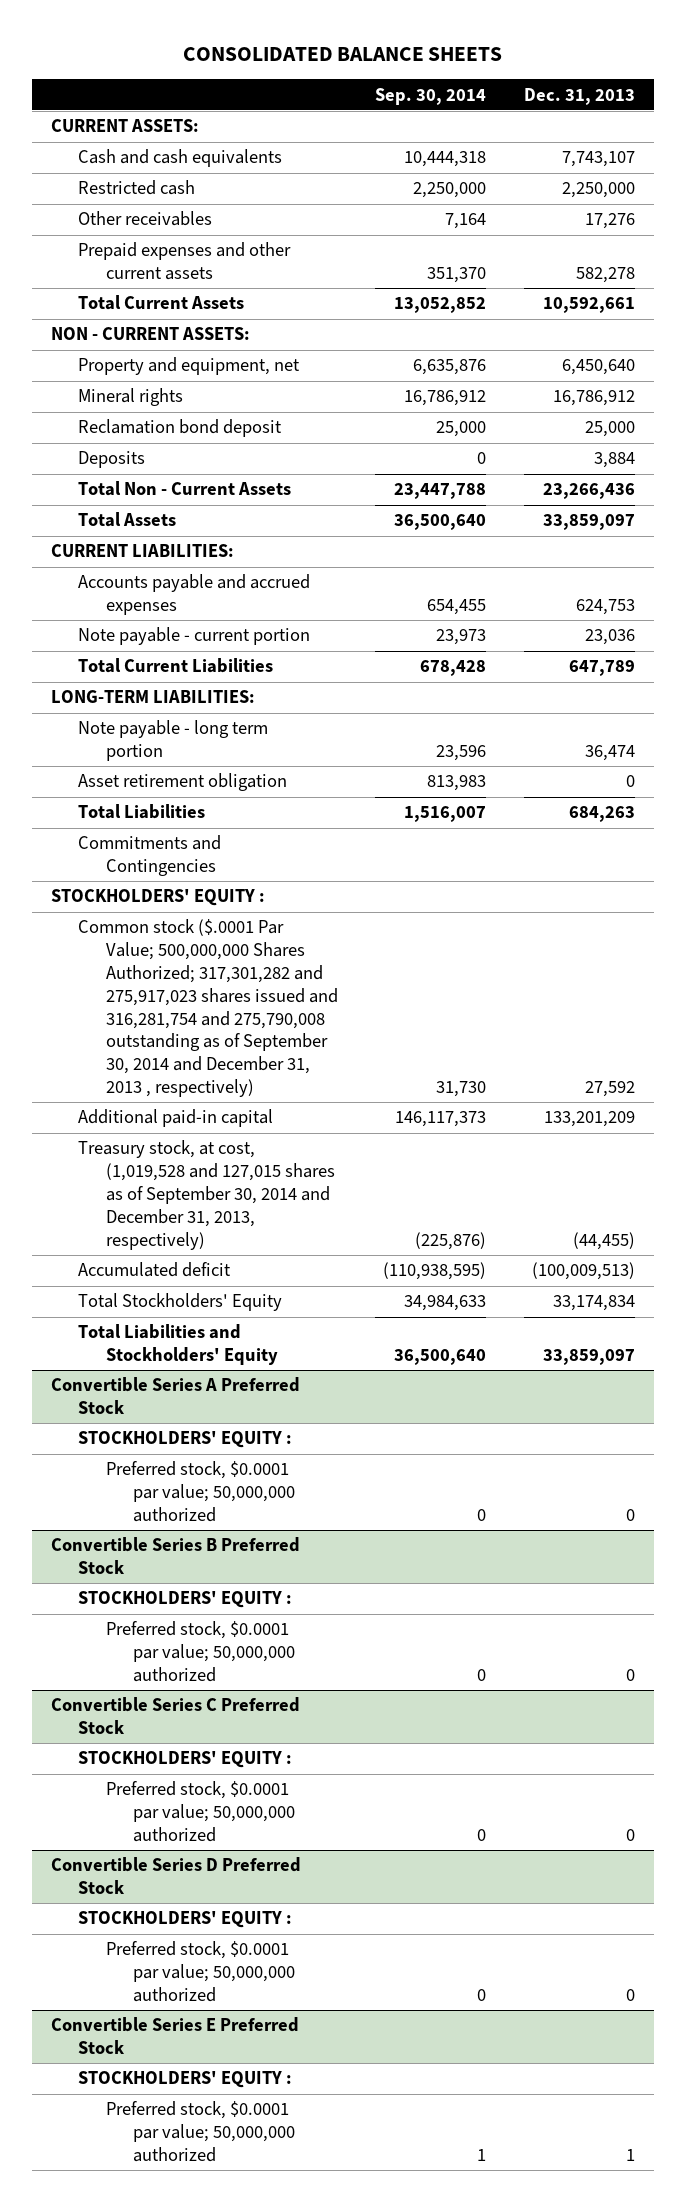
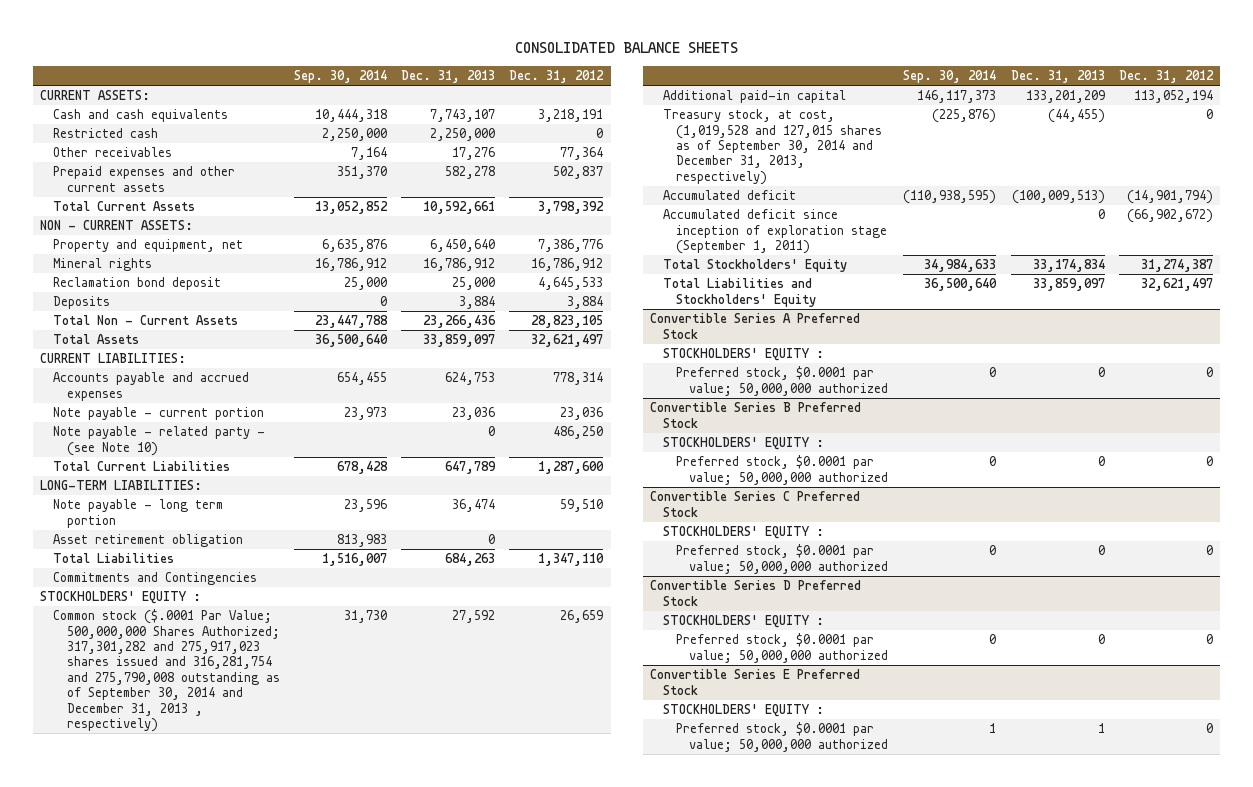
none -> [509,70,605,84] Dec. 31, 2012
none -> [53,426,266,456] Note payable - related party - (see Note 10)
none -> [662,209,888,254] Accumulated deficit since inception of exploration stage (September 1, 2011)

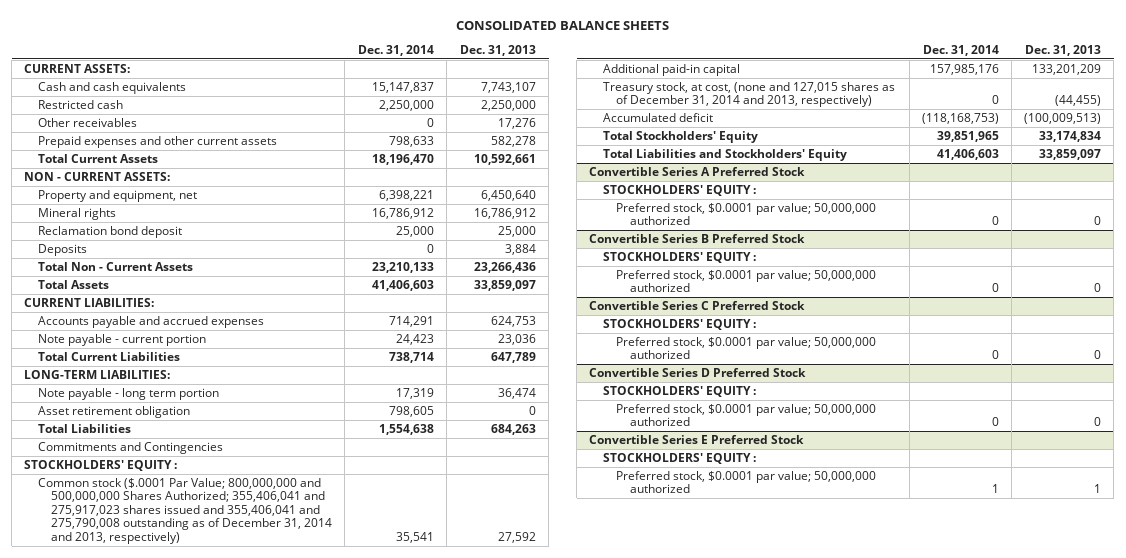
[293,70,387,84] Sep. 30, 2014 -> none
[509,70,605,84] Dec. 31, 2012 -> none
none -> [358,44,435,56] Dec. 31, 2014
[53,426,266,456] Note payable - related party - (see Note 10) -> none
[53,609,280,733] Common stock ($.0001 Par Value; 500,000,000 Shares Authorized; 317,301,282 and 275,917,023 shares issued and 316,281,754 and 275,790,008 outstanding as of September 30, 2014 and December 31, 2013 , respectively) -> [37,477,333,544] Common stock ($.0001 Par Value; 800,000,000 and 500,000,000 Shares Authorized; 355,406,041 and 275,917,023 shares issued and 355,406,041 and 275,790,008 outstanding as of December 31, 2014 and 2013, respectively)
[662,109,883,185] Treasury stock, at cost, (1,019,528 and 127,015 shares as of September 30, 2014 and December 31, 2013, respectively) -> [602,81,895,108] Treasury stock, at cost, (none and 127,015 shares as of December 31, 2014 and 2013, respectively)
[662,209,888,254] Accumulated deficit since inception of exploration stage (September 1, 2011) -> none

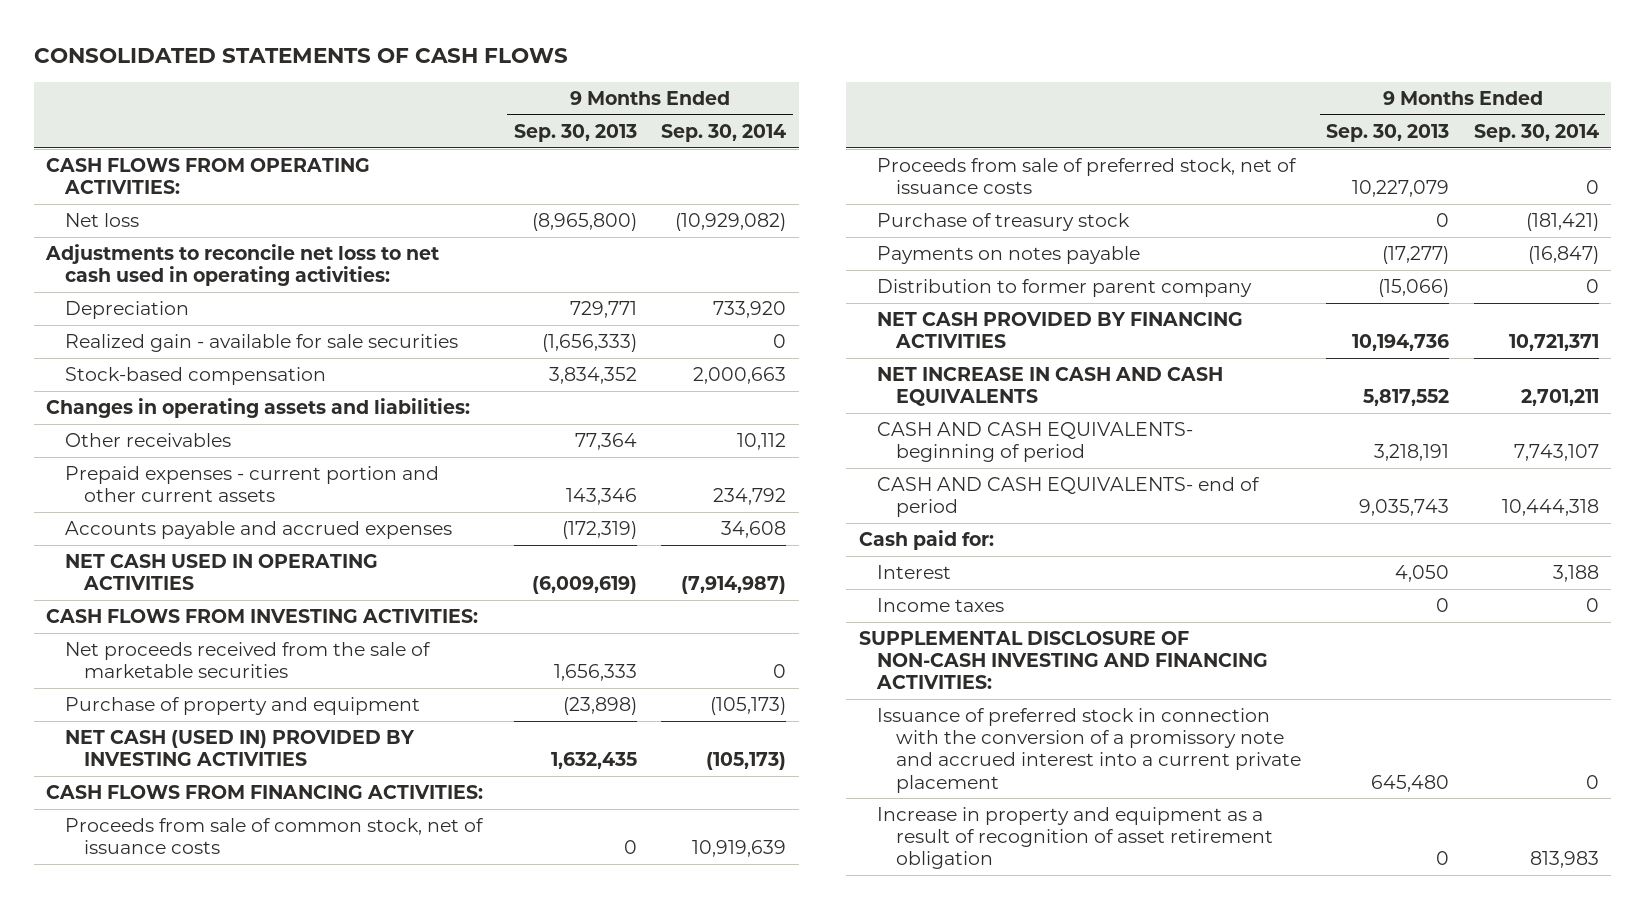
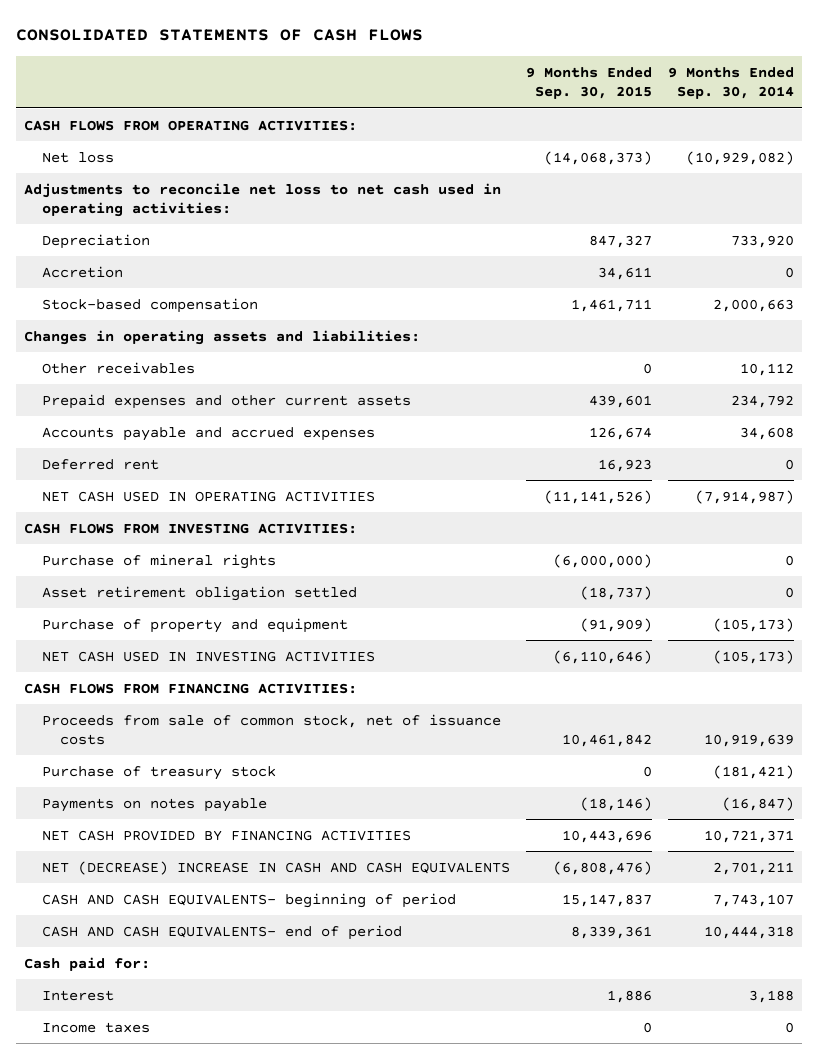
[513,124,637,143] Sep. 30, 2013 -> none
none -> [525,66,652,100] 9 Months Ended Sep. 30, 2015
[64,334,458,353] Realized gain - available for sale securities -> none
none -> [41,265,123,278] Accretion
[64,466,439,503] Prepaid expenses - current portion and other current assets -> [41,393,411,409] Prepaid expenses and other current assets
none -> [41,458,159,470] Deferred rent
[64,642,431,679] Net proceeds received from the sale of marketable securities -> none
none -> [41,553,276,569] Purchase of mineral rights
none -> [41,585,357,601] Asset retirement obligation settled
[64,730,415,767] NET CASH (USED IN) PROVIDED BY INVESTING ACTIVITIES -> [41,650,375,662] NET CASH USED IN INVESTING ACTIVITIES
[877,158,1298,195] Proceeds from sale of preferred stock, net of issuance costs -> none
[877,279,1253,298] Distribution to former parent company -> none
[877,367,1224,407] NET INCREASE IN CASH AND CASH EQUIVALENTS -> [41,860,510,875] NET (DECREASE) INCREASE IN CASH AND CASH EQUIVALENTS
[858,631,1269,690] SUPPLEMENTAL DISCLOSURE OF NON-CASH INVESTING AND FINANCING ACTIVITIES: -> none
[877,708,1302,793] Issuance of preferred stock in connection with the conversion of a promissory note and accrued interest into a current private placement -> none
[877,807,1274,870] Increase in property and equipment as a result of recognition of asset retirement obligation -> none

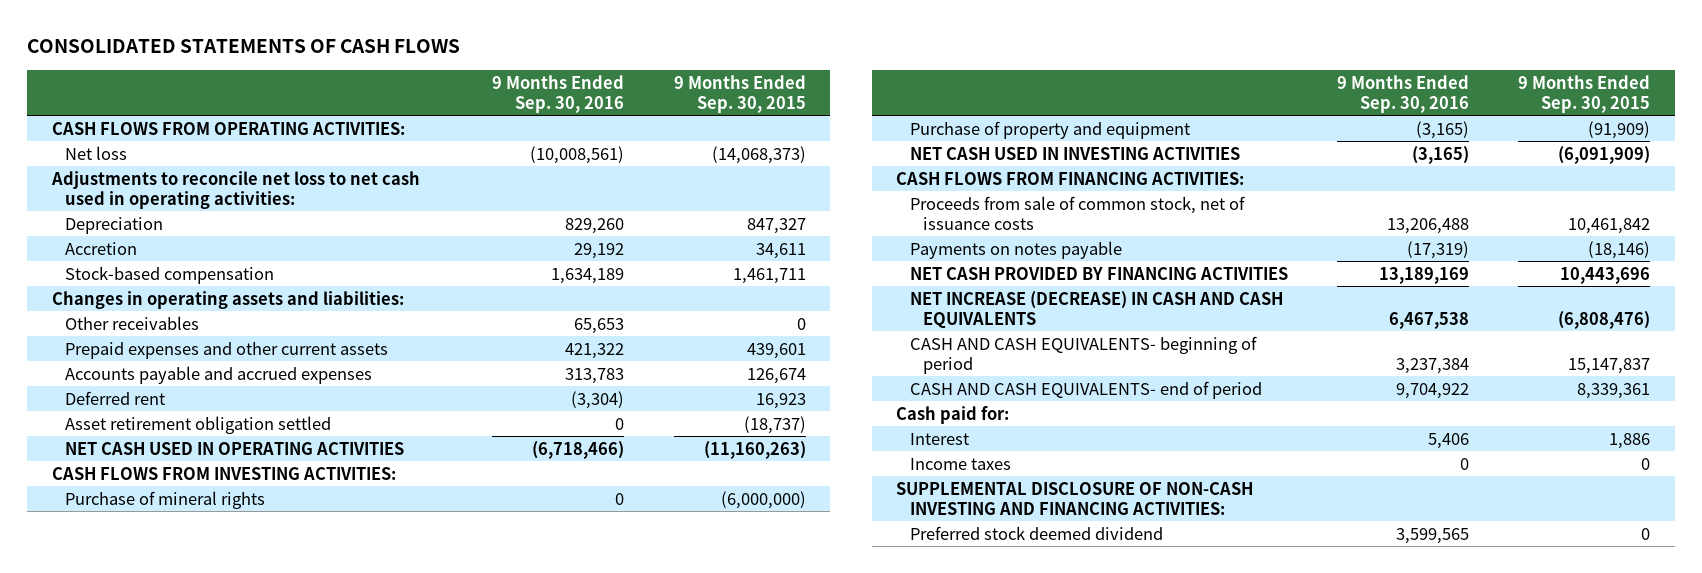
[667,66,794,100] 9 Months Ended Sep. 30, 2014 -> none
none -> [492,74,625,113] 9 Months Ended Sep. 30, 2016
[41,585,357,601] Asset retirement obligation settled -> [65,415,332,434] Asset retirement obligation settled
[543,489,652,504] (11,141,526) -> [703,440,806,459] (11,160,263)
[552,649,652,664] (6,110,646) -> [1558,145,1651,164] (6,091,909)
[41,765,276,780] Purchase of treasury stock -> none
[41,860,510,875] NET (DECREASE) INCREASE IN CASH AND CASH EQUIVALENTS -> [909,290,1283,328] NET INCREASE (DECREASE) IN CASH AND CASH EQUIVALENTS
none -> [896,481,1254,515] SUPPLEMENTAL DISCLOSURE OF NON-CASH INVESTING AND FINANCING ACTIVITIES:
none -> [909,525,1163,540] Preferred stock deemed dividend

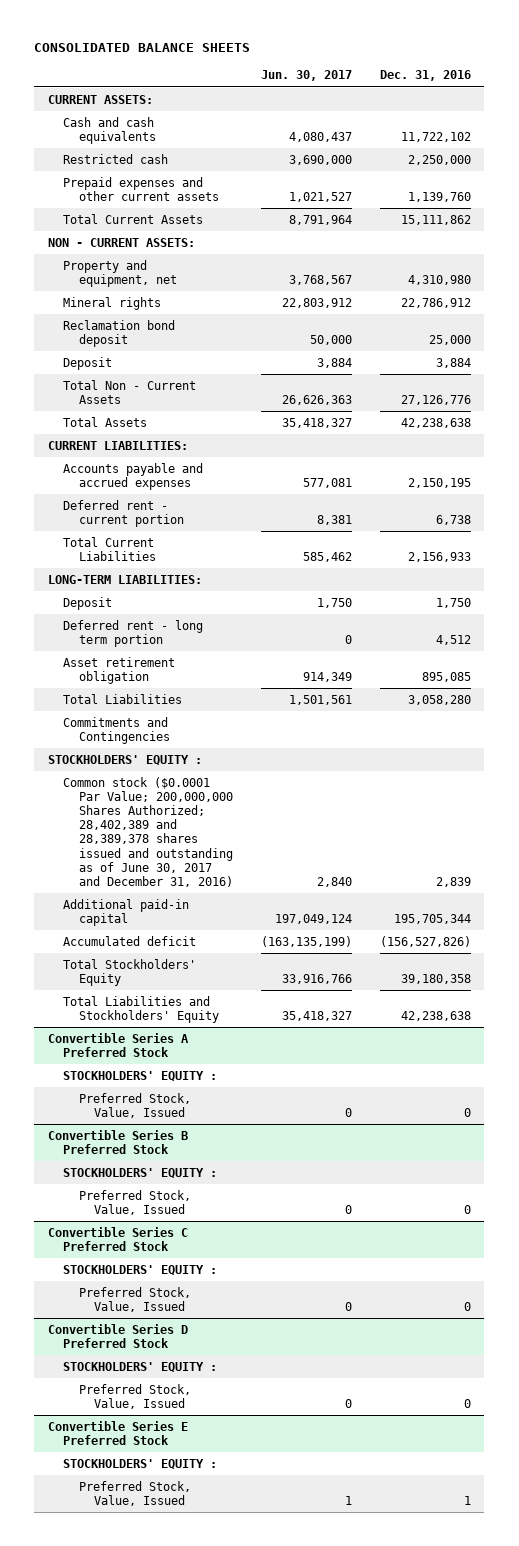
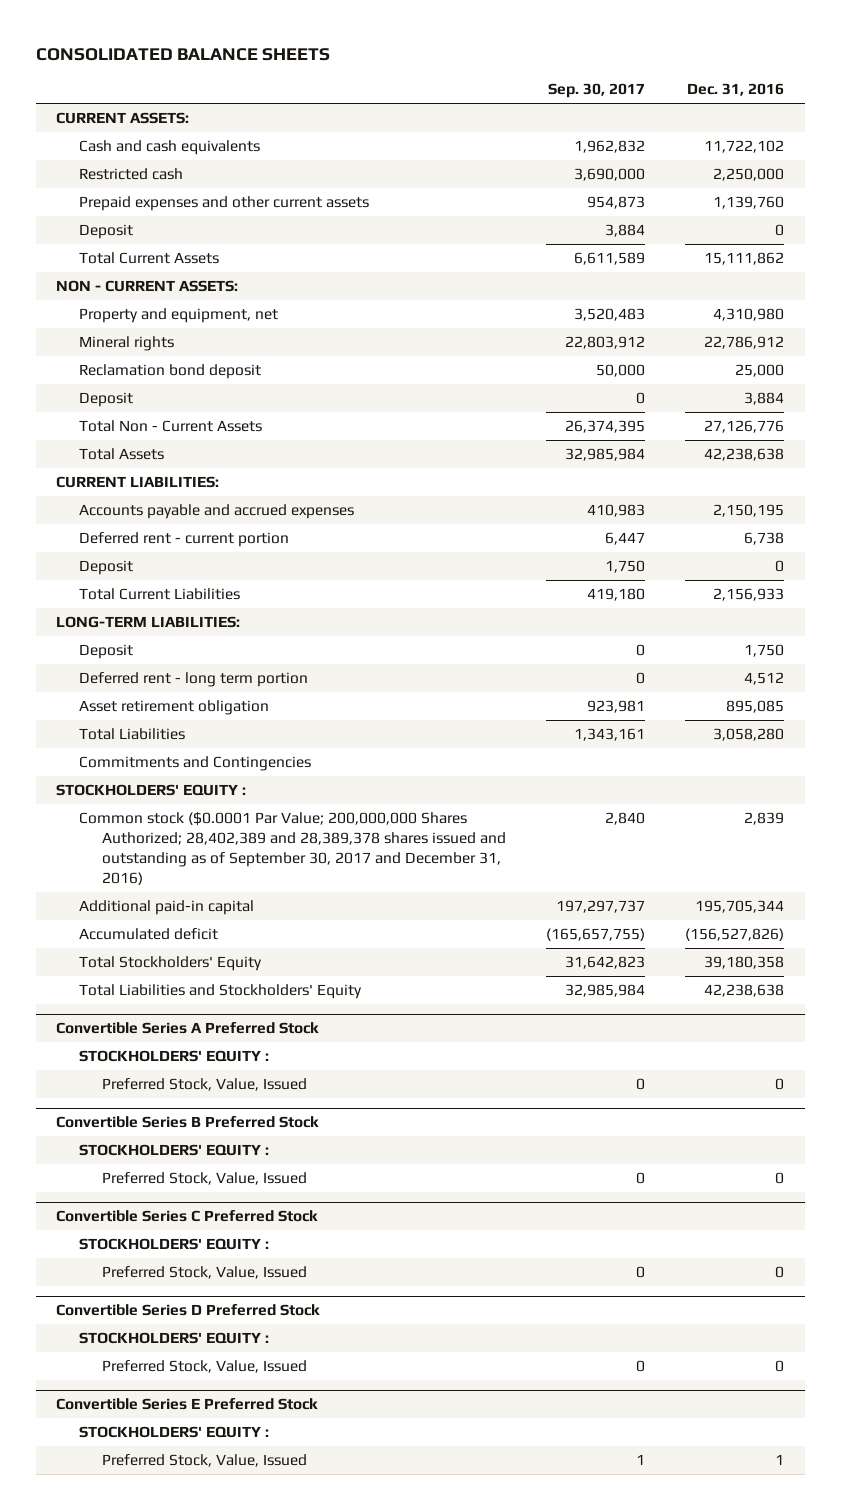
[260,70,352,82] Jun. 30, 2017 -> none
none -> [547,83,645,99] Sep. 30, 2017
none -> [78,223,133,239] Deposit
none -> [78,559,133,575] Deposit
[63,776,233,887] Common stock ($0.0001 Par Value; 200,000,000 Shares Authorized; 28,402,389 and 28,389,378 shares issued and outstanding as of June 30, 2017 and December 31, 2016) -> [78,811,506,886] Common stock ($0.0001 Par Value; 200,000,000 Shares Authorized; 28,402,389 and 28,389,378 shares issued and outstanding as of September 30, 2017 and December 31, 2016)

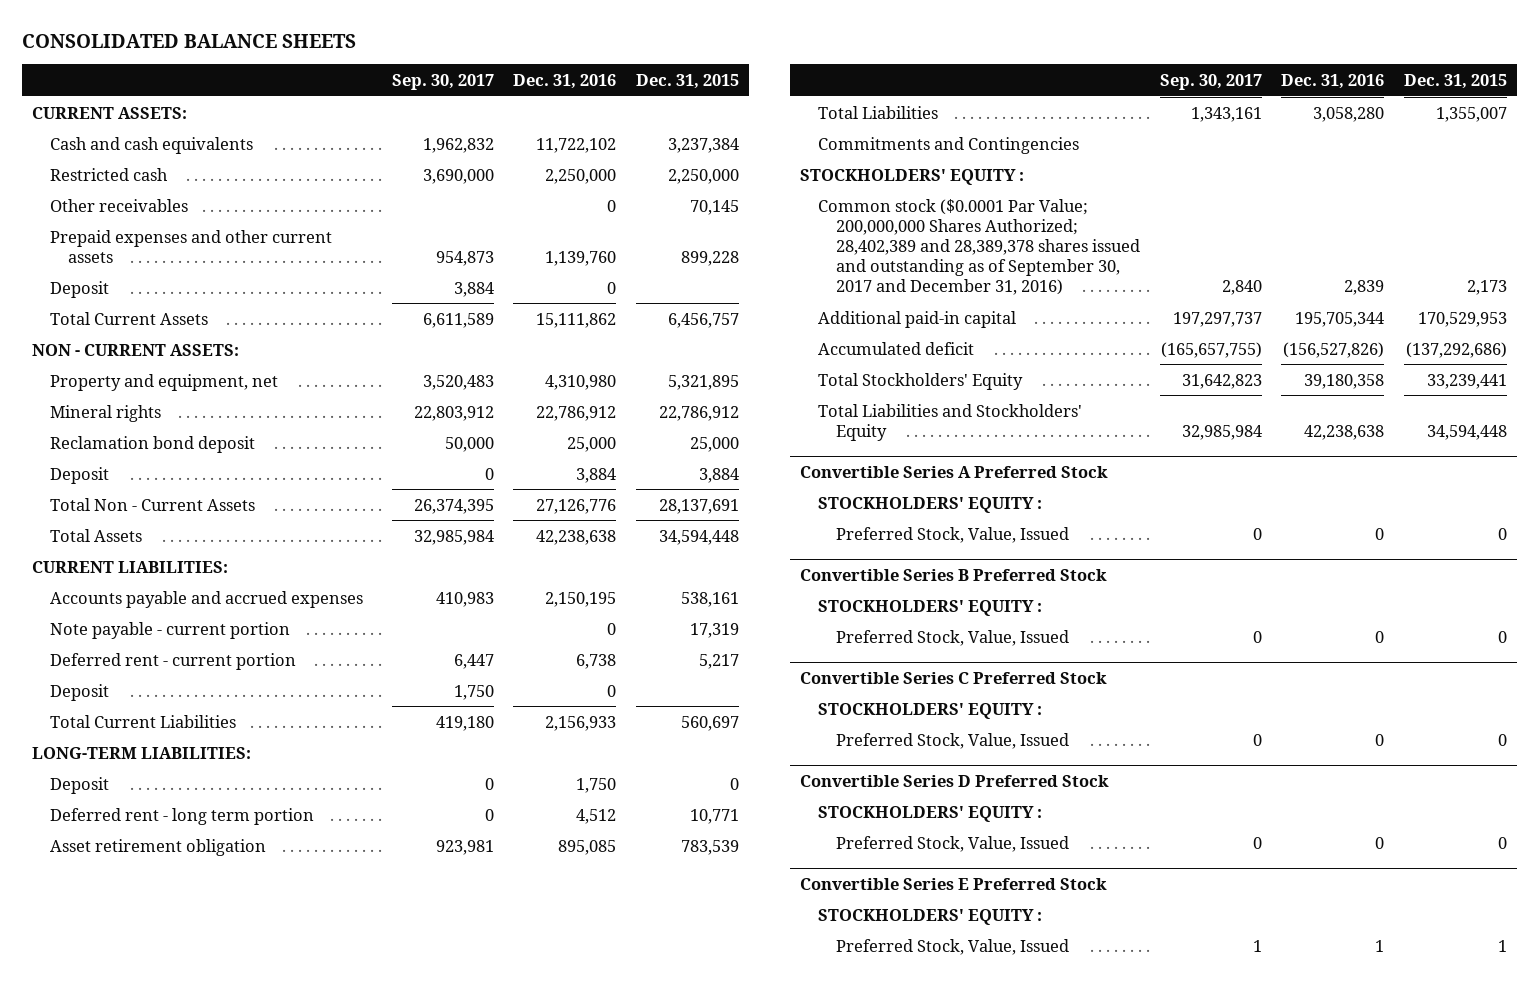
none -> [635,74,739,90] Dec. 31, 2015
none -> [50,198,189,212] Other receivables
none -> [50,621,291,639] Note payable - current portion

